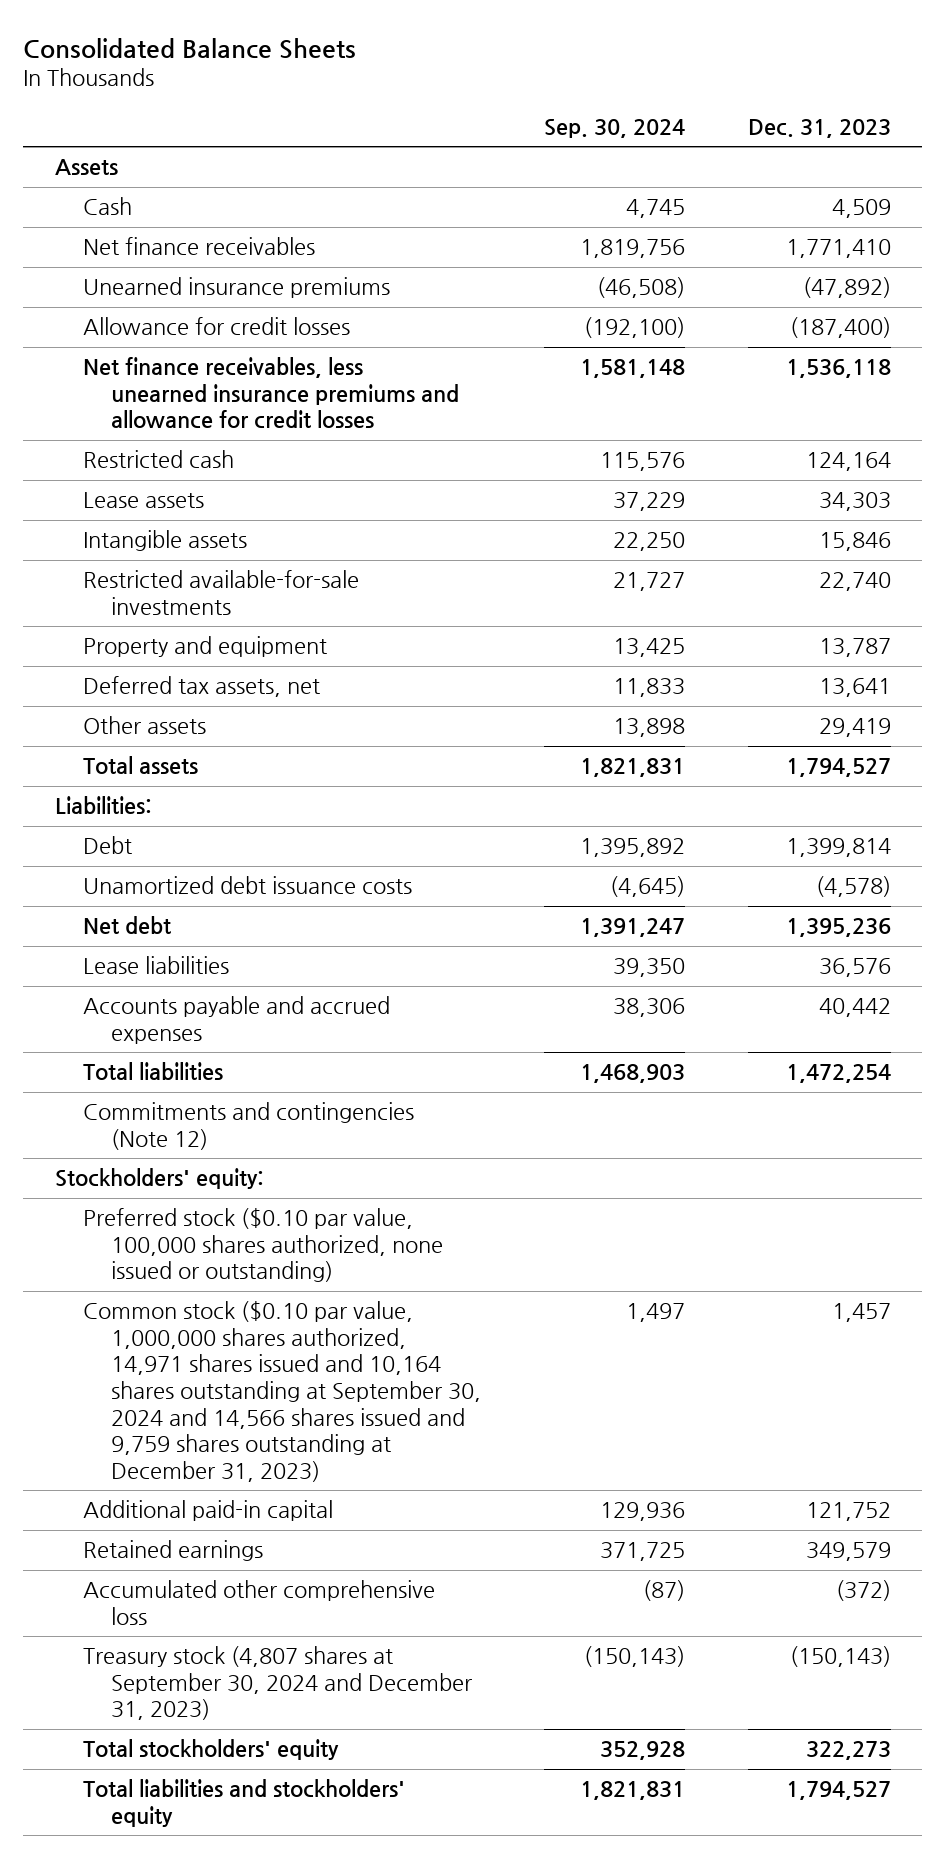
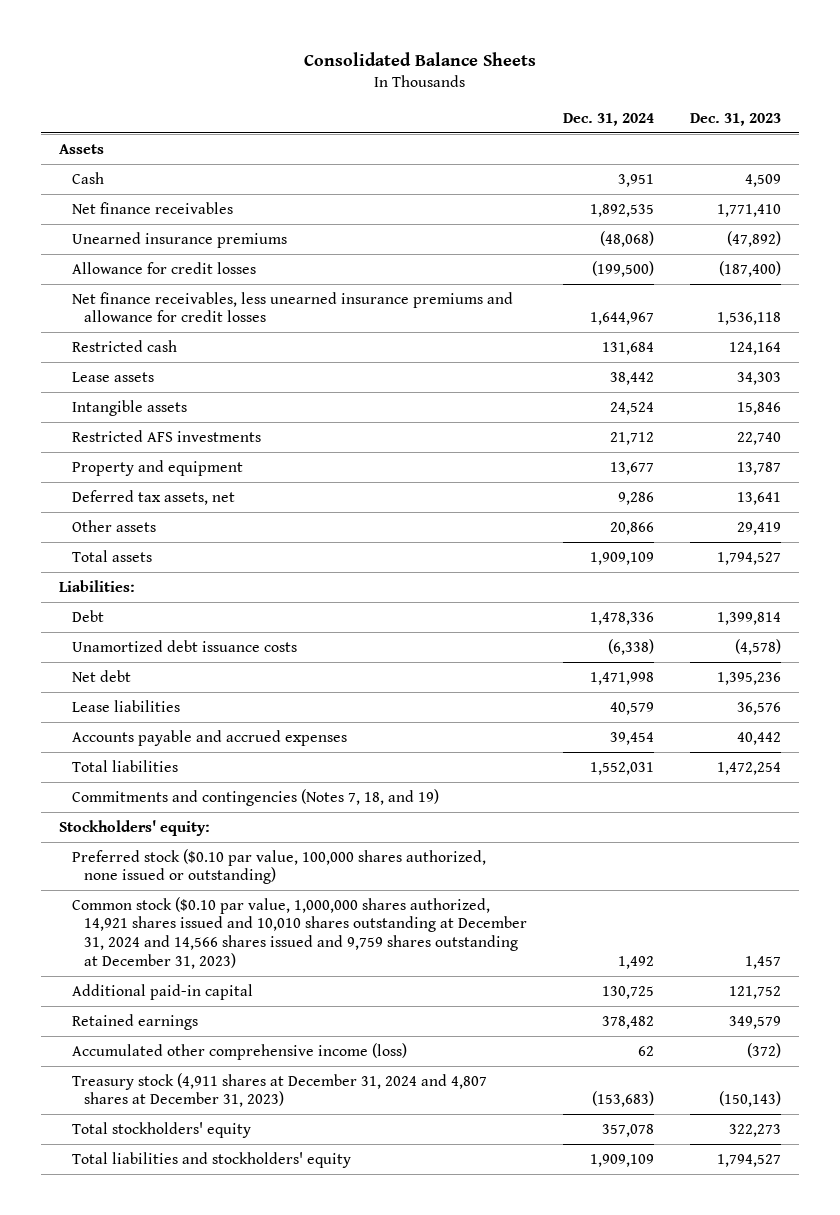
[544,118,686,138] Sep. 30, 2024 -> none
none -> [562,112,654,126] Dec. 31, 2024
[83,570,360,615] Restricted available-for-sale investments -> [71,429,261,442] Restricted AFS investments
[83,1102,415,1150] Commitments and contingencies (Note 12) -> [71,788,439,806] Commitments and contingencies (Notes 7, 18, and 19)
[83,1301,482,1482] Common stock ($0.10 par value, 1,000,000 shares authorized, 14,971 shares issued and 10,164 shares outstanding at September 30, 2024 and 14,566 shares issued and 9,759 shares outstanding at December 31, 2023) -> [71,896,528,969] Common stock ($0.10 par value, 1,000,000 shares authorized, 14,921 shares issued and 10,010 shares outstanding at December 31, 2024 and 14,566 shares issued and 9,759 shares outstanding at December 31, 2023)
[83,1580,436,1625] Accumulated other comprehensive loss -> [71,1042,407,1060] Accumulated other comprehensive income (loss)
[83,1646,473,1721] Treasury stock (4,807 shares at September 30, 2024 and December 31, 2023) -> [71,1072,487,1108] Treasury stock (4,911 shares at December 31, 2024 and 4,807 shares at December 31, 2023)

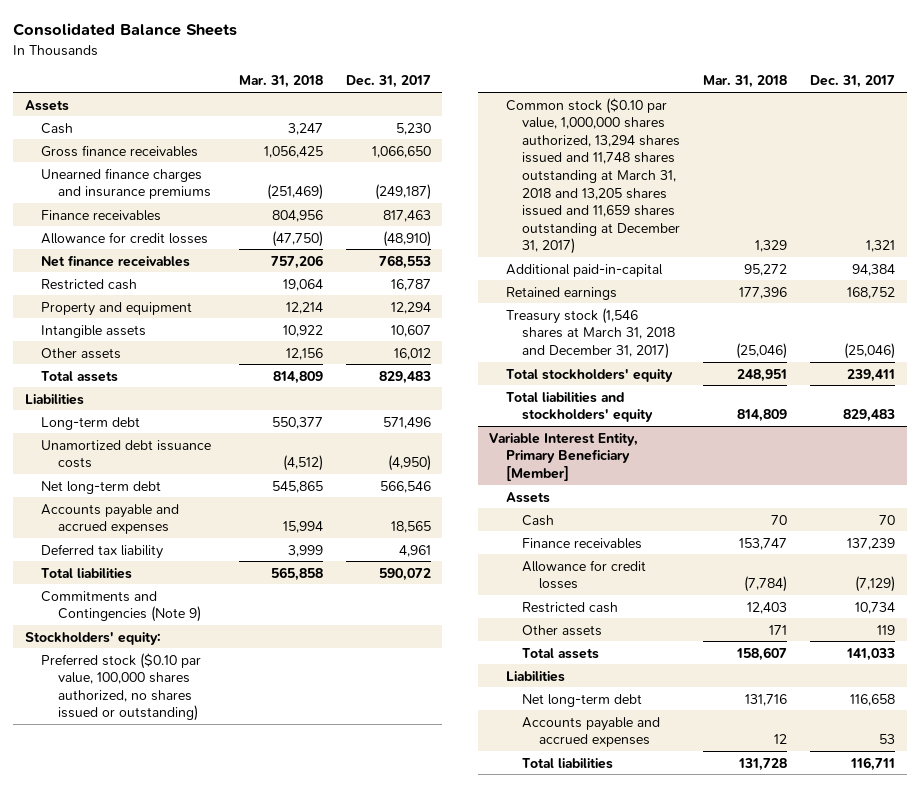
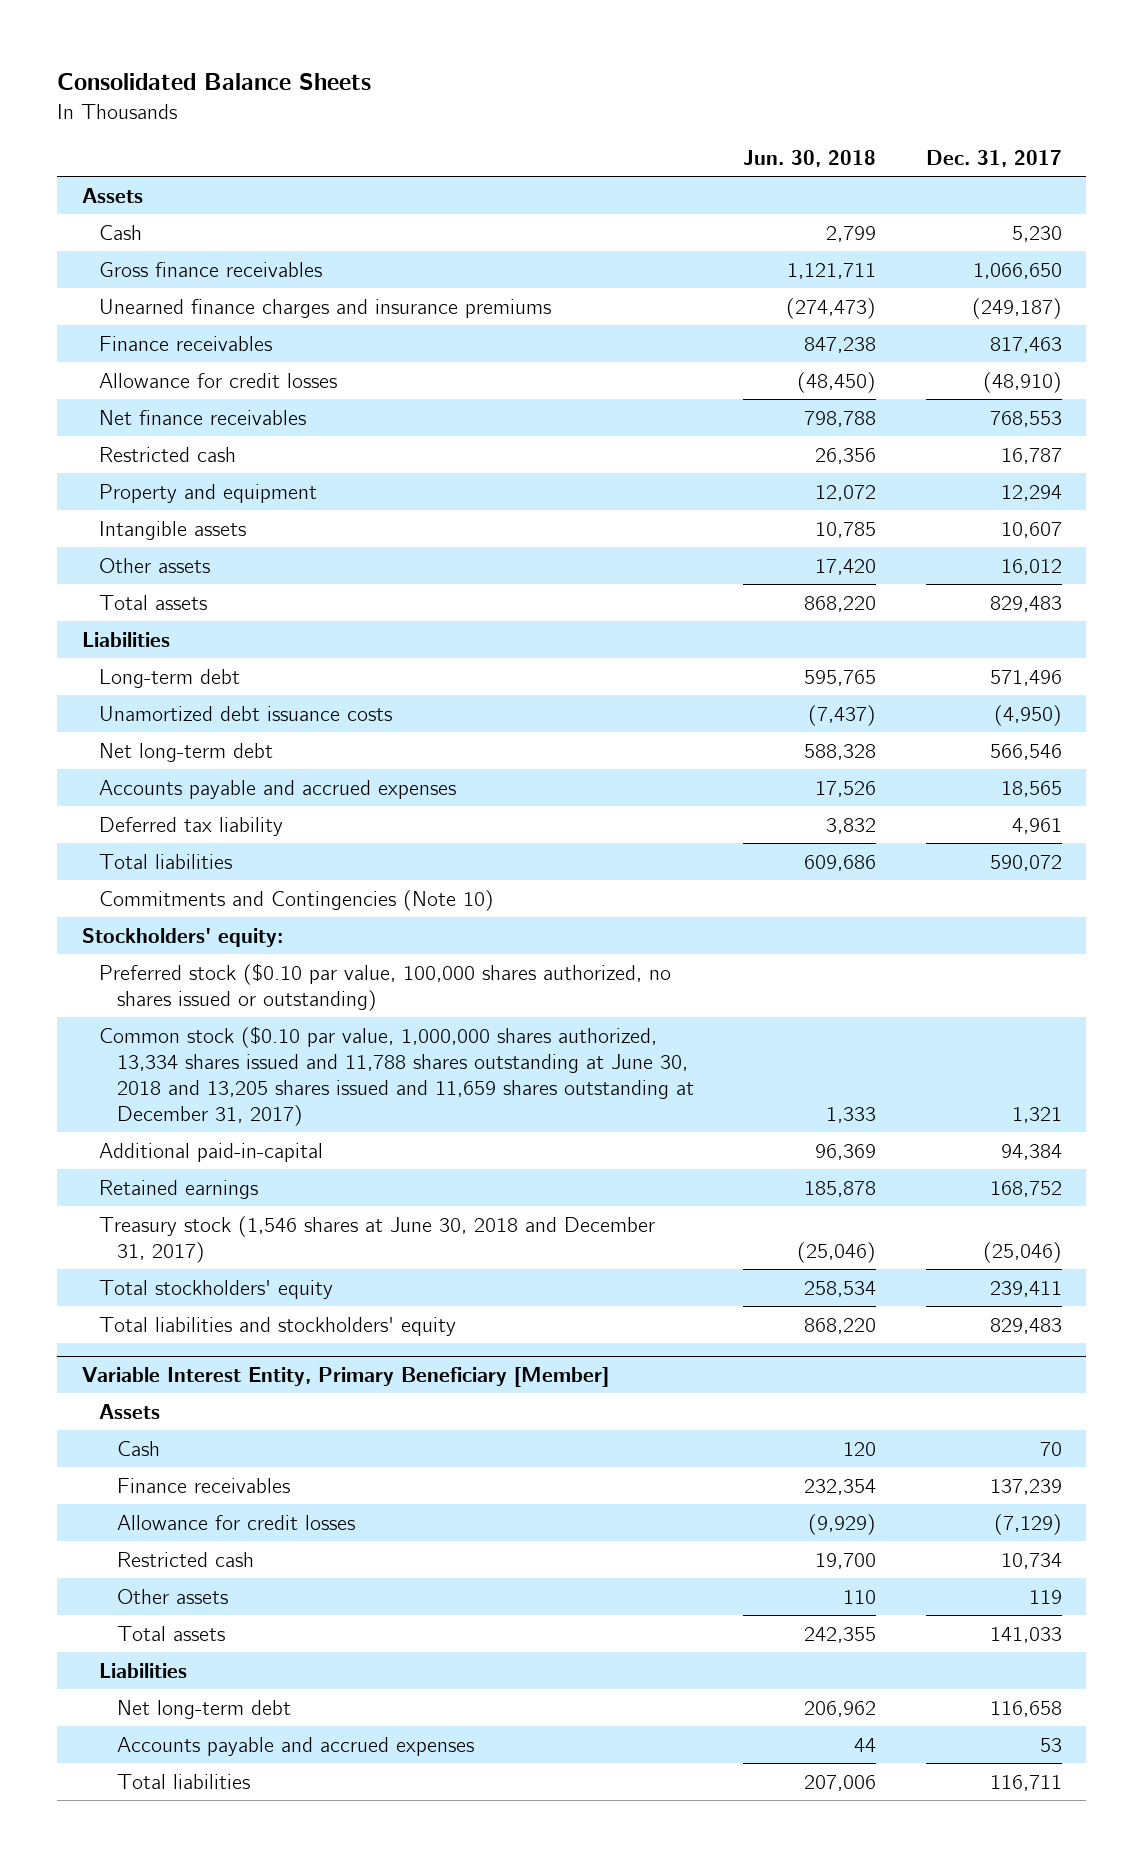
[238,75,323,89] Mar. 31, 2018 -> none
none -> [743,150,877,168] Jun. 30, 2018
[41,590,201,623] Commitments and Contingencies (Note 9) -> [99,889,495,911] Commitments and Contingencies (Note 10)
[505,97,681,255] Common stock ($0.10 par value, 1,000,000 shares authorized, 13,294 shares issued and 11,748 shares outstanding at March 31, 2018 and 13,205 shares issued and 11,659 shares outstanding at December 31, 2017) -> [99,1025,694,1126] Common stock ($0.10 par value, 1,000,000 shares authorized, 13,334 shares issued and 11,788 shares outstanding at June 30, 2018 and 13,205 shares issued and 11,659 shares outstanding at December 31, 2017)
[505,307,676,359] Treasury stock (1,546 shares at March 31, 2018 and December 31, 2017) -> [99,1215,656,1263] Treasury stock (1,546 shares at June 30, 2018 and December 31, 2017)

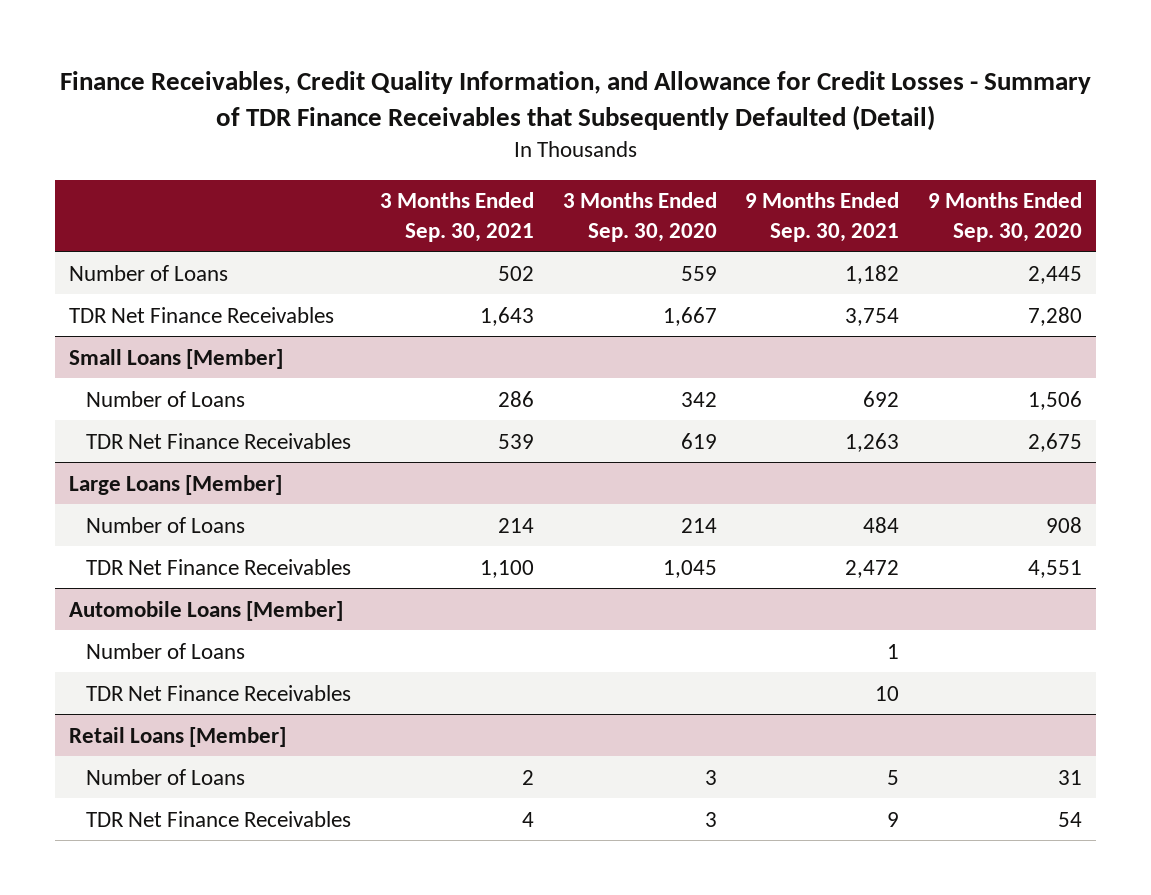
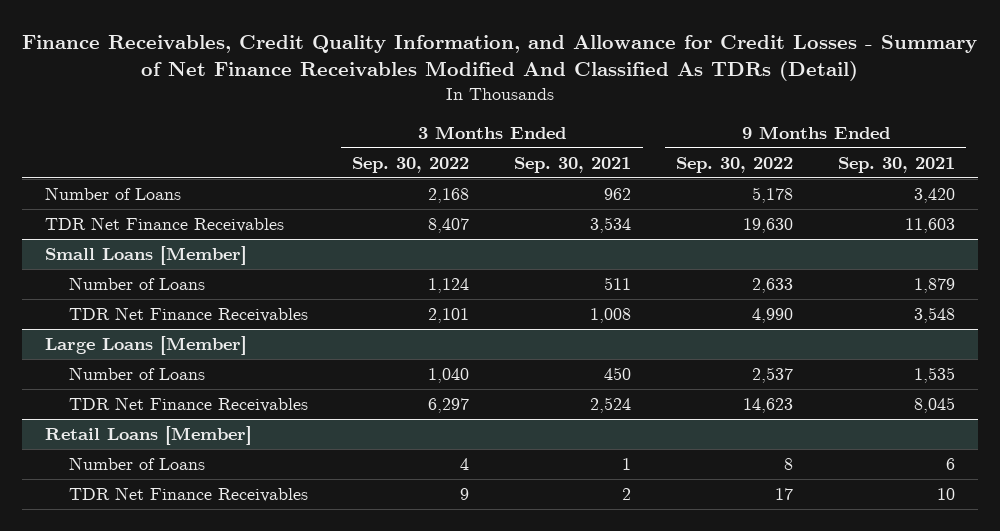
[59,71,1091,131] Finance Receivables, Credit Quality Information, and Allowance for Credit Losses - Summary of TDR Finance Receivables that Subsequently Defaulted (Detail) -> [21,35,977,82] Finance Receivables, Credit Quality Information, and Allowance for Credit Losses - Summary of Net Finance Receivables Modified And Classified As TDRs (Detail)
[562,192,717,242] 3 Months Ended Sep. 30, 2020 -> none
[928,192,1083,242] 9 Months Ended Sep. 30, 2020 -> none
none -> [352,156,470,173] Sep. 30, 2022
none -> [676,156,794,173] Sep. 30, 2022
[497,265,534,281] 502 -> [604,188,632,201] 962
[845,264,900,284] 1,182 -> [914,188,956,204] 3,420
[479,306,534,326] 1,643 -> [590,217,632,234] 3,534
[845,307,900,326] 3,754 -> [905,218,956,234] 11,603
[497,390,534,407] 286 -> [604,277,632,291] 511
[863,390,900,407] 692 -> [914,278,956,294] 1,879
[497,433,534,449] 539 -> [590,308,632,324] 1,008
[845,432,900,452] 1,263 -> [914,307,956,324] 3,548
[68,600,343,621] Automobile Loans [Member] -> none
[86,642,246,659] Number of Loans -> none
[86,684,352,701] TDR Net Finance Receivables -> none
[497,517,534,533] 214 -> [604,367,632,381] 450
[863,516,900,533] 484 -> [914,367,956,384] 1,535
[479,559,534,578] 1,100 -> [590,397,632,414] 2,524
[845,559,900,578] 2,472 -> [914,397,956,414] 8,045
[521,769,534,785] 2 -> [622,458,632,471] 1
[887,769,900,785] 5 -> [946,458,956,471] 6
[521,811,534,827] 4 -> [622,488,632,501] 2
[887,811,900,827] 9 -> [937,488,956,501] 10

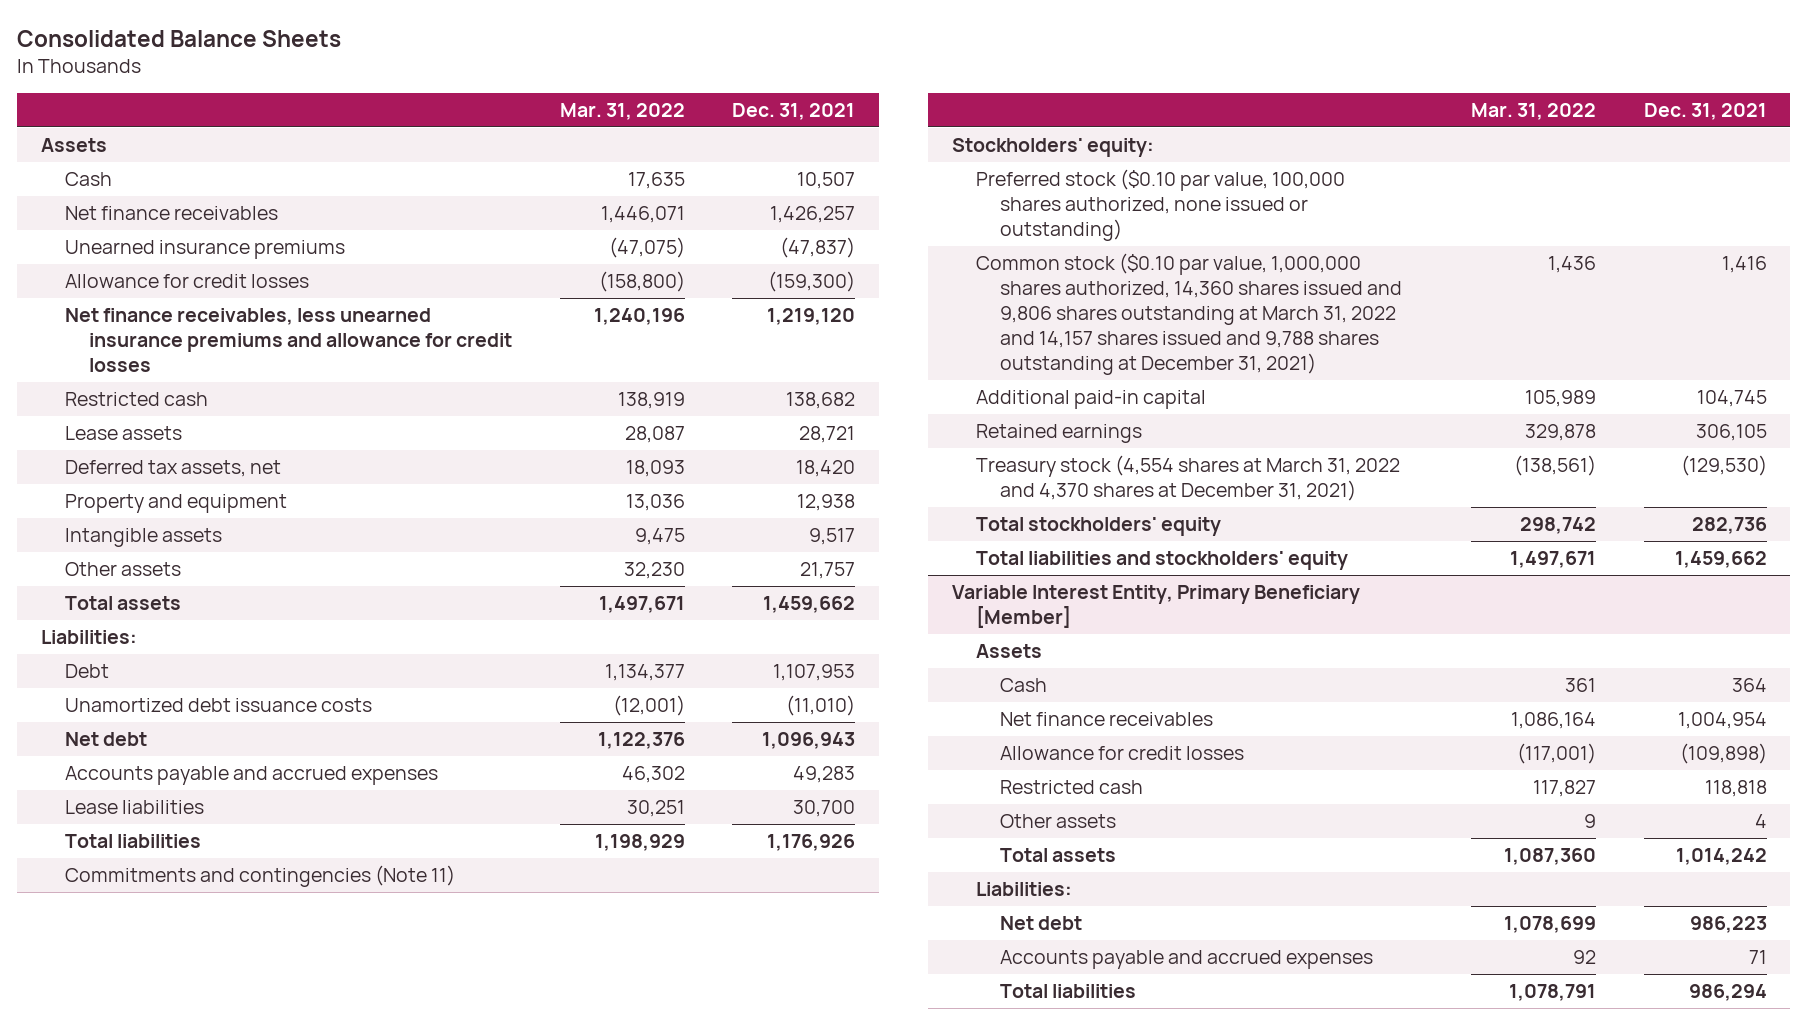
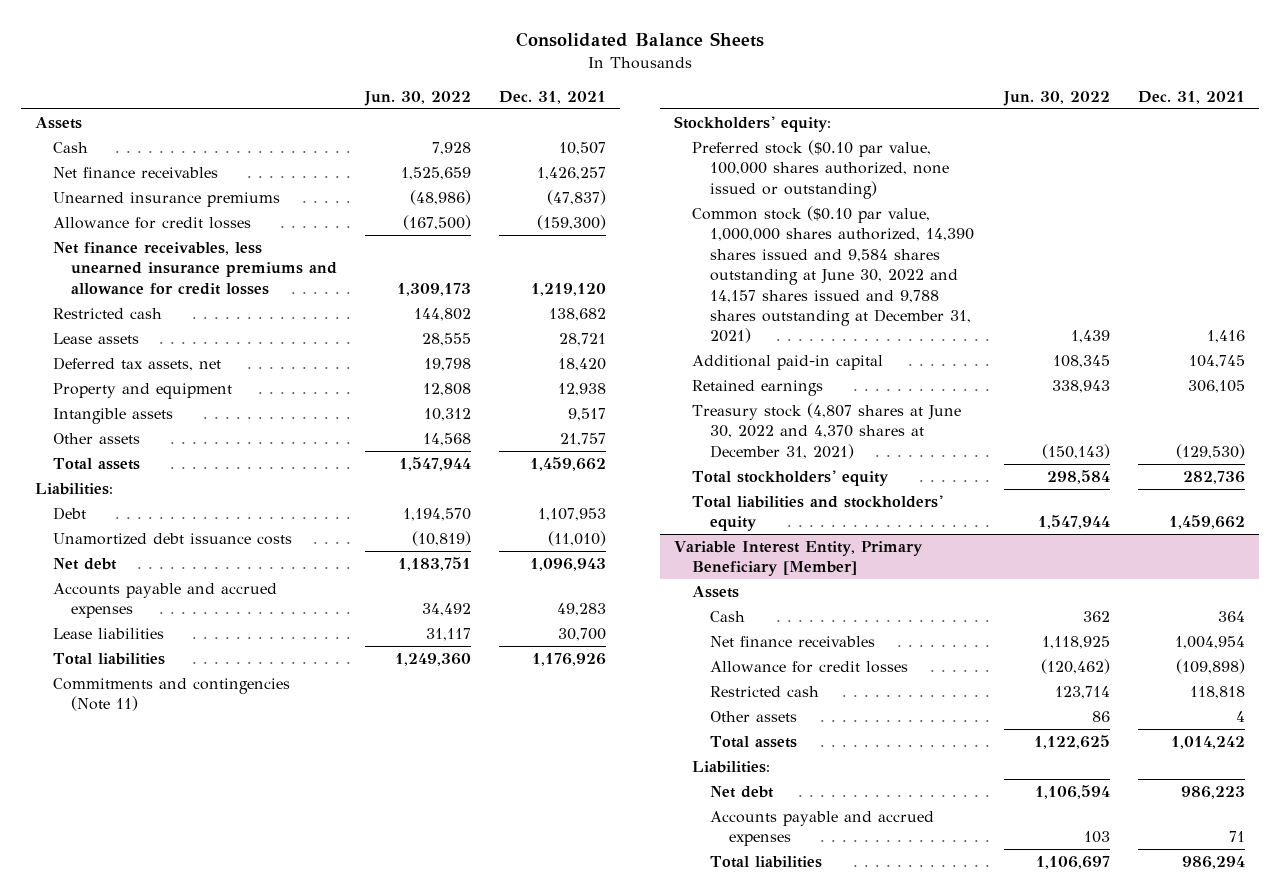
[559,102,685,120] Mar. 31, 2022 -> none
none -> [363,90,471,106] Jun. 30, 2022
[975,253,1402,375] Common stock ($0.10 par value, 1,000,000 shares authorized, 14,360 shares issued and 9,806 shares outstanding at March 31, 2022 and 14,157 shares issued and 9,788 shares outstanding at December 31, 2021) -> [692,206,975,344] Common stock ($0.10 par value, 1,000,000 shares authorized, 14,390 shares issued and 9,584 shares outstanding at June 30, 2022 and 14,157 shares issued and 9,788 shares outstanding at December 31, 2021)
[975,455,1400,502] Treasury stock (4,554 shares at March 31, 2022 and 4,370 shares at December 31, 2021) -> [692,403,962,459] Treasury stock (4,807 shares at June 30, 2022 and 4,370 shares at December 31, 2021)

